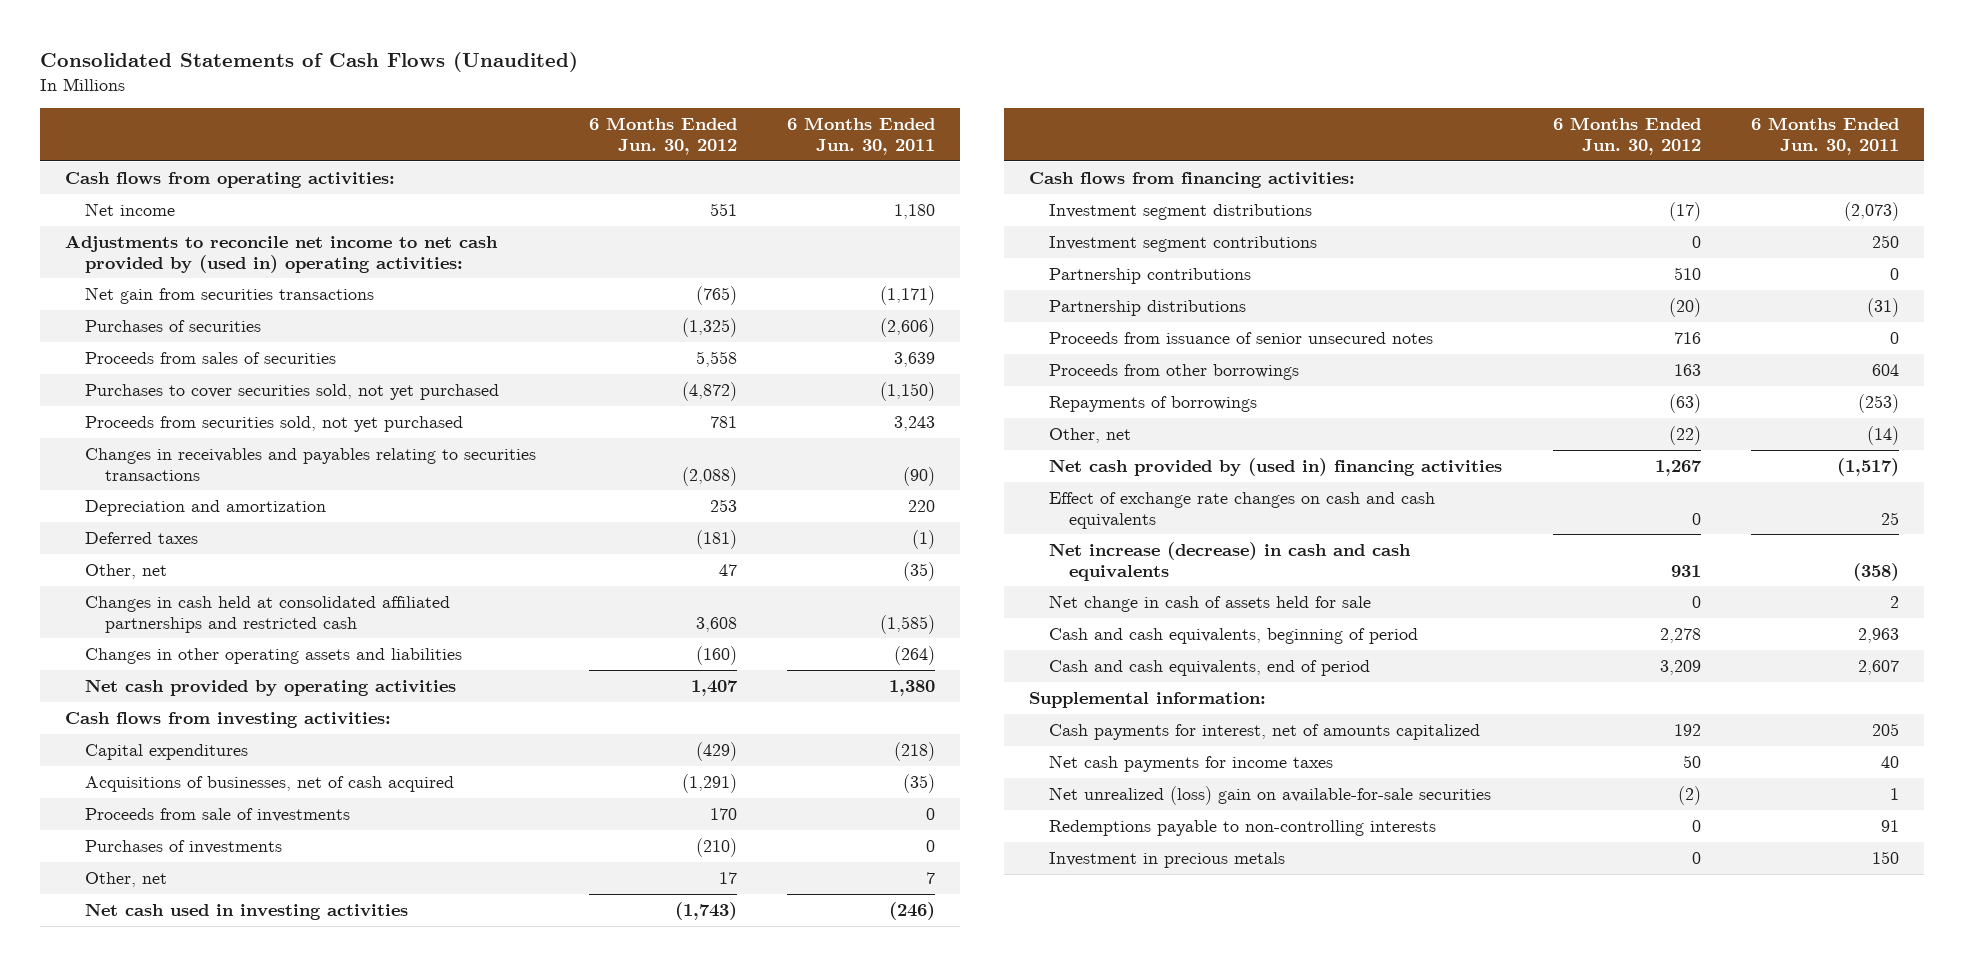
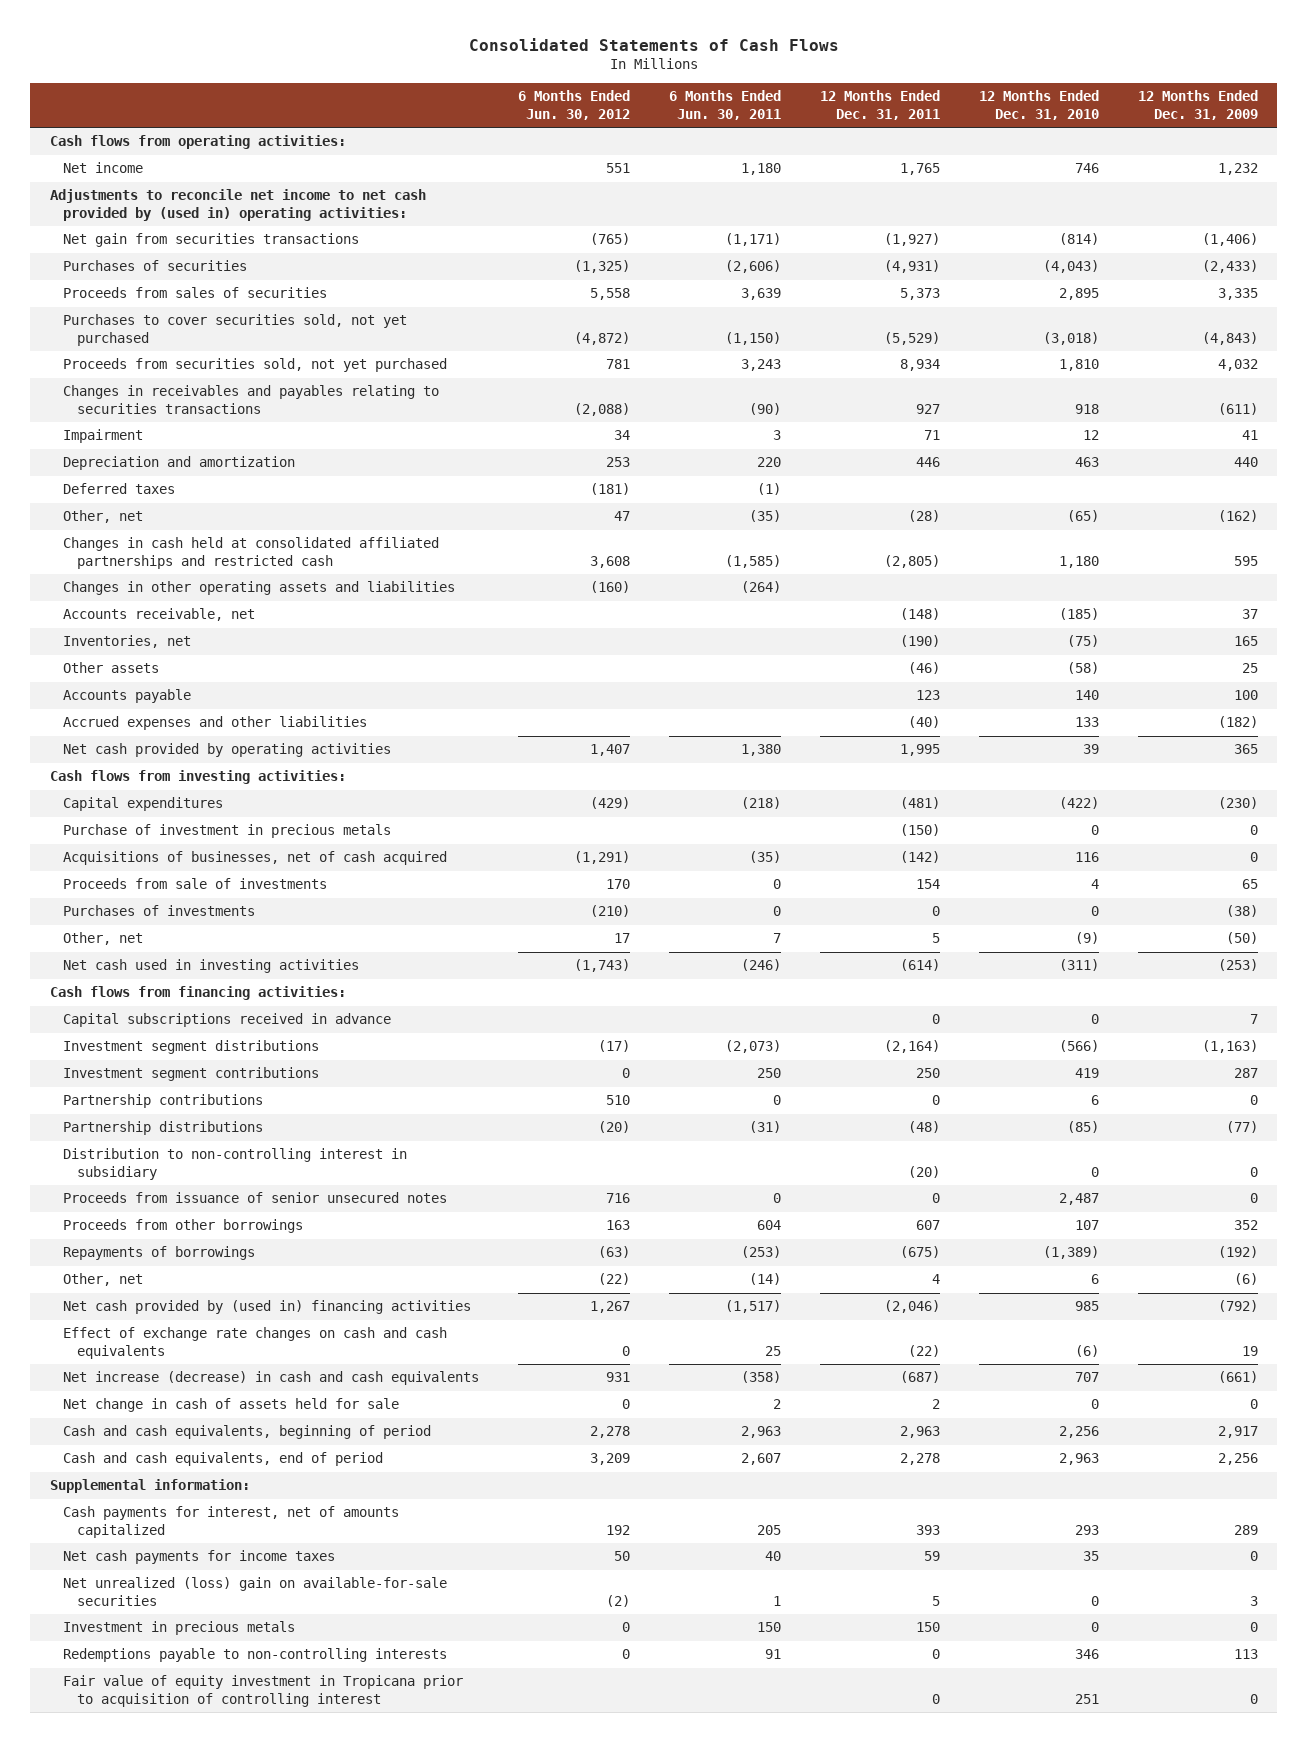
[40,52,579,73] Consolidated Statements of Cash Flows (Unaudited) -> [468,38,839,52] Consolidated Statements of Cash Flows
none -> [820,90,941,120] 12 Months Ended Dec. 31, 2011
none -> [979,90,1100,120] 12 Months Ended Dec. 31, 2010
none -> [1138,90,1259,120] 12 Months Ended Dec. 31, 2009
none -> [63,429,144,444] Impairment
none -> [63,608,256,622] Accounts receivable, net
none -> [63,635,192,649] Inventories, net
none -> [63,662,160,674] Other assets
none -> [63,689,192,704] Accounts payable
none -> [63,716,368,731] Accrued expenses and other liabilities
none -> [63,824,392,839] Purchase of investment in precious metals
none -> [63,1013,392,1028] Capital subscriptions received in advance
none -> [63,1148,408,1180] Distribution to non-controlling interest in subsidiary
[1048,819,1436,836] Redemptions payable to non-controlling interests -> [63,1648,448,1663] Redemptions payable to non-controlling interests
none -> [63,1675,464,1707] Fair value of equity investment in Tropicana prior to acquisition of controlling interest

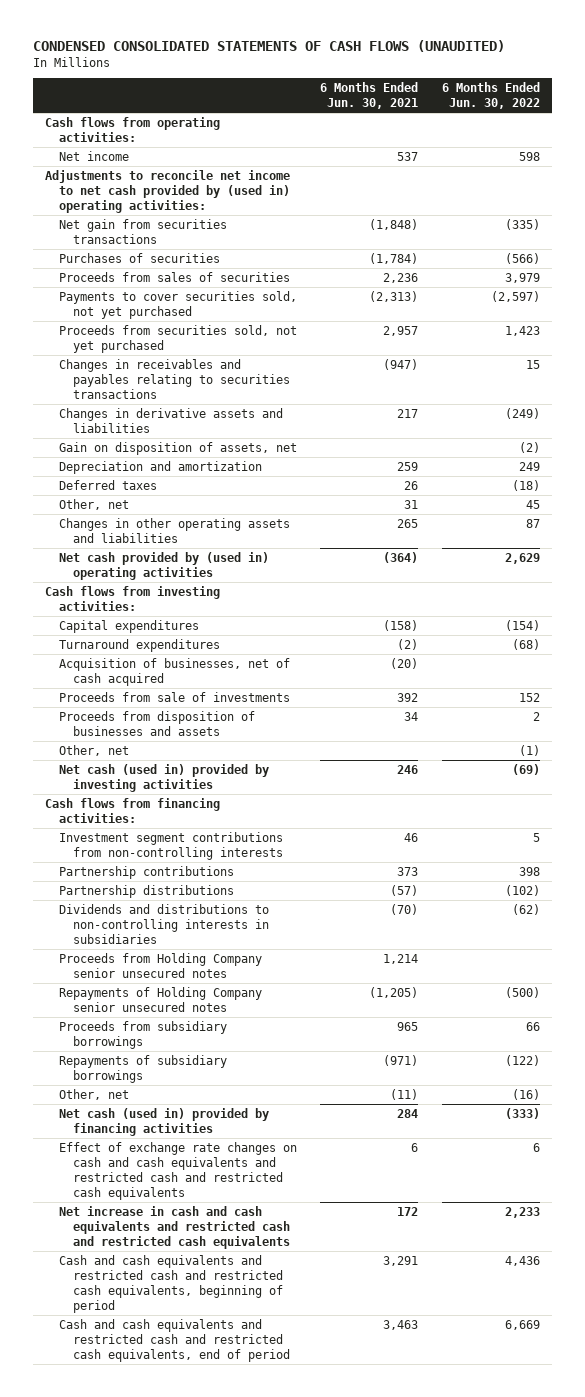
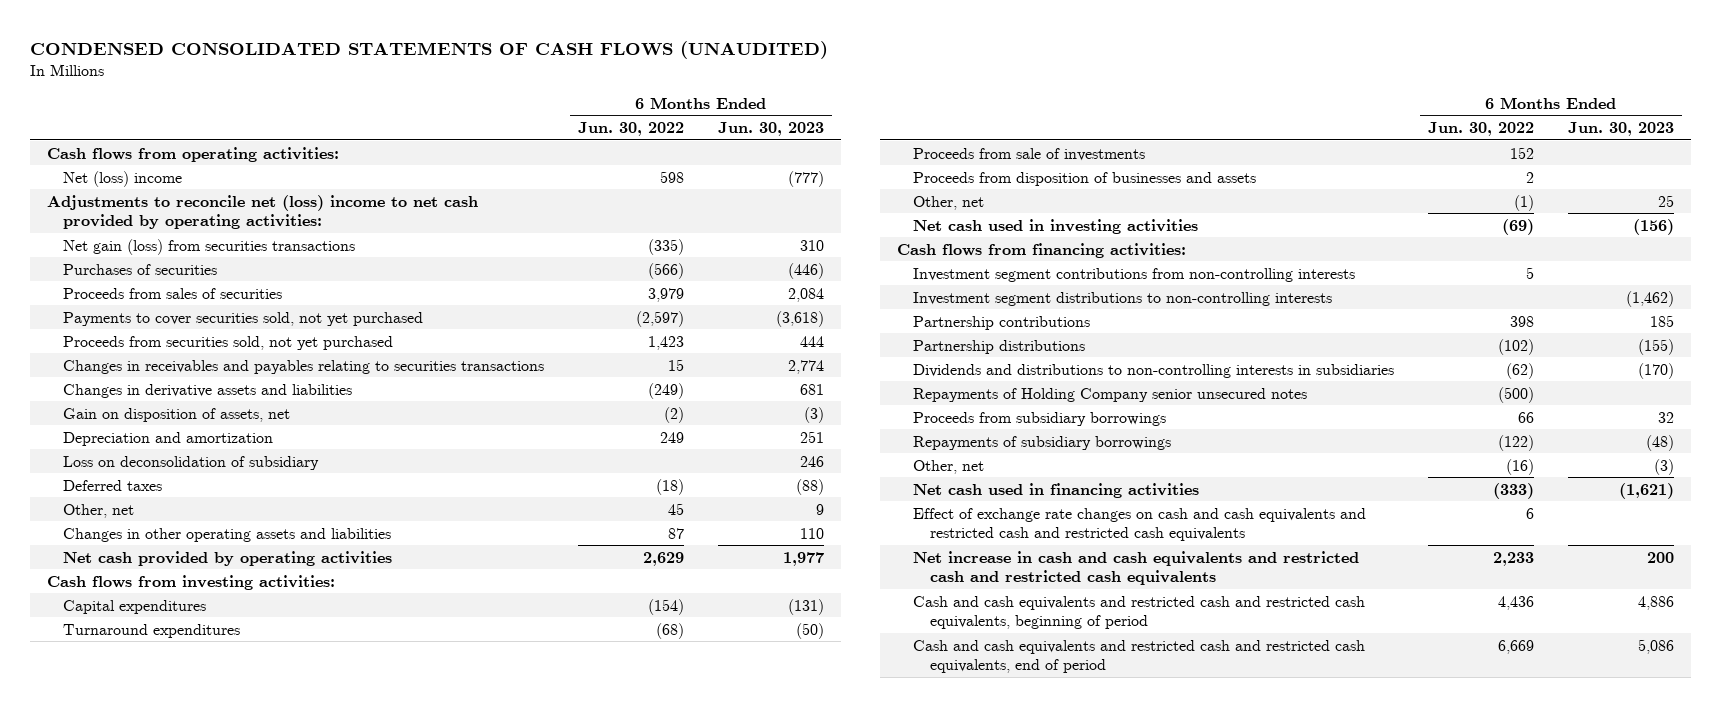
[320,82,419,110] 6 Months Ended Jun. 30, 2021 -> none
none -> [717,122,824,137] Jun. 30, 2023
[58,150,129,161] Net income -> [63,170,183,187] Net (loss) income
[44,169,290,213] Adjustments to reconcile net income to net cash provided by (used in) operating activities: -> [46,194,478,230] Adjustments to reconcile net (loss) income to net cash provided by operating activities:
[58,218,227,244] Net gain from securities transactions -> [63,238,356,255] Net gain (loss) from securities transactions
none -> [63,455,320,470] Loss on deconsolidation of subsidiary
[58,551,269,580] Net cash provided by (used in) operating activities -> [63,550,393,566] Net cash provided by operating activities
[58,657,290,686] Acquisition of businesses, net of cash acquired -> none
[58,763,269,792] Net cash (used in) provided by investing activities -> [913,218,1199,234] Net cash used in investing activities
none -> [913,291,1333,306] Investment segment distributions to non-controlling interests
[58,952,262,978] Proceeds from Holding Company senior unsecured notes -> none
[58,1107,269,1136] Net cash (used in) provided by financing activities -> [913,482,1200,498] Net cash used in financing activities

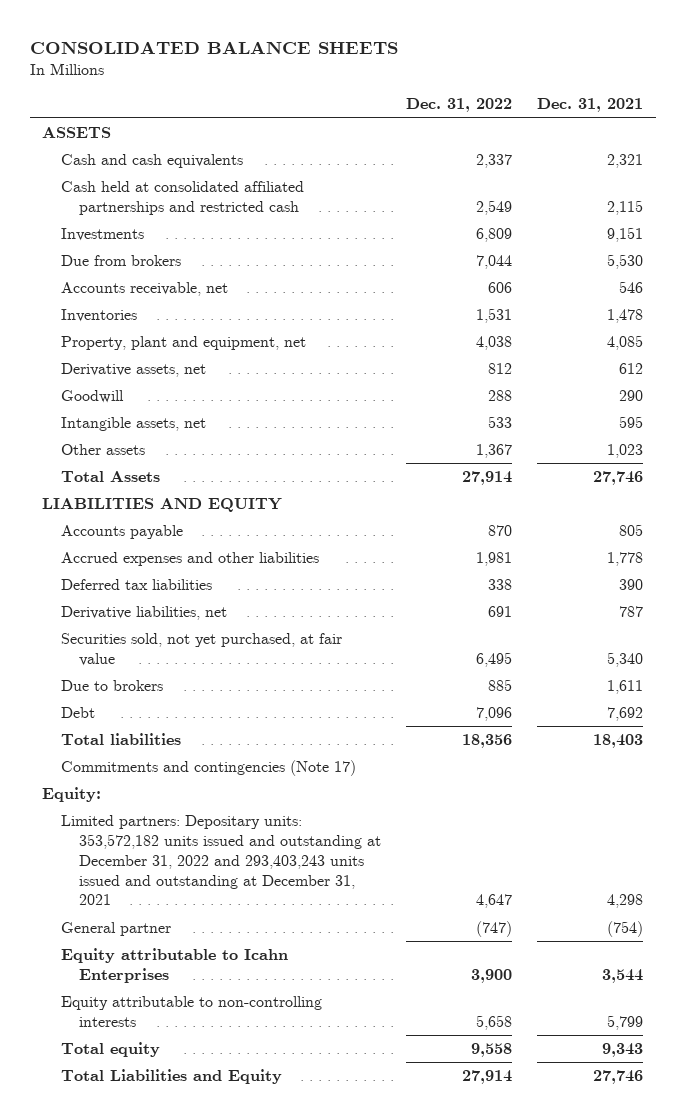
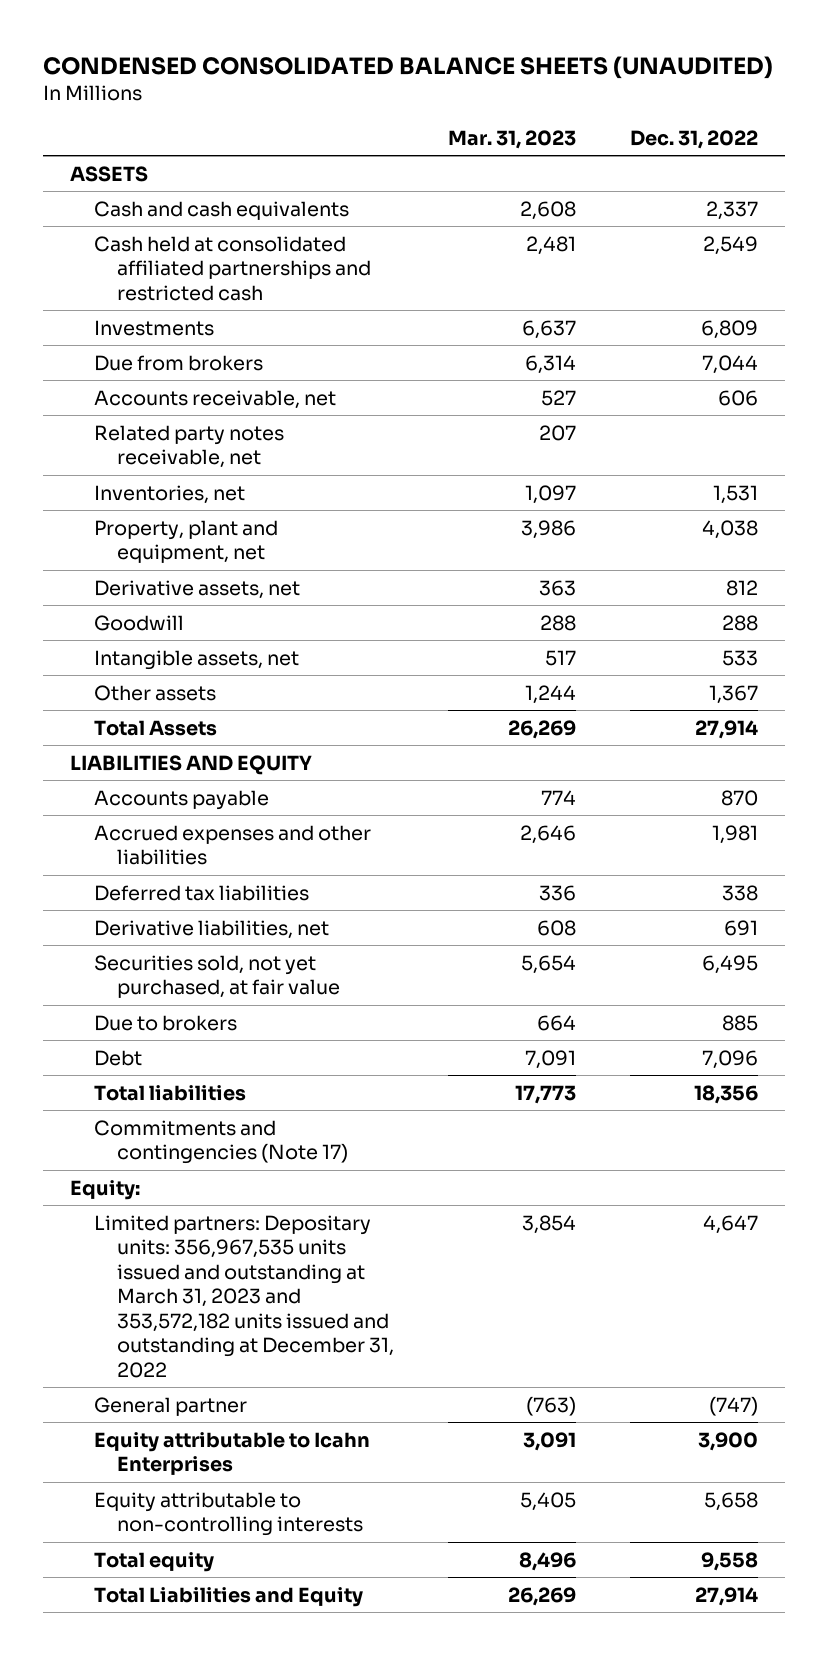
[29,40,398,54] CONSOLIDATED BALANCE SHEETS -> [43,55,774,79] CONDENSED CONSOLIDATED BALANCE SHEETS (UNAUDITED)
[537,98,644,113] Dec. 31, 2021 -> none
none -> [448,129,577,149] Mar. 31, 2023
none -> [93,424,284,469] Related party notes receivable, net
[60,308,137,322] Inventories -> [93,484,245,504] Inventories, net
[60,814,382,906] Limited partners: Depositary units: 353,572,182 units issued and outstanding at December 31, 2022 and 293,403,243 units issued and outstanding at December 31, 2021 -> [93,1214,395,1378] Limited partners: Depositary units: 356,967,535 units issued and outstanding at March 31, 2023 and 353,572,182 units issued and outstanding at December 31, 2022

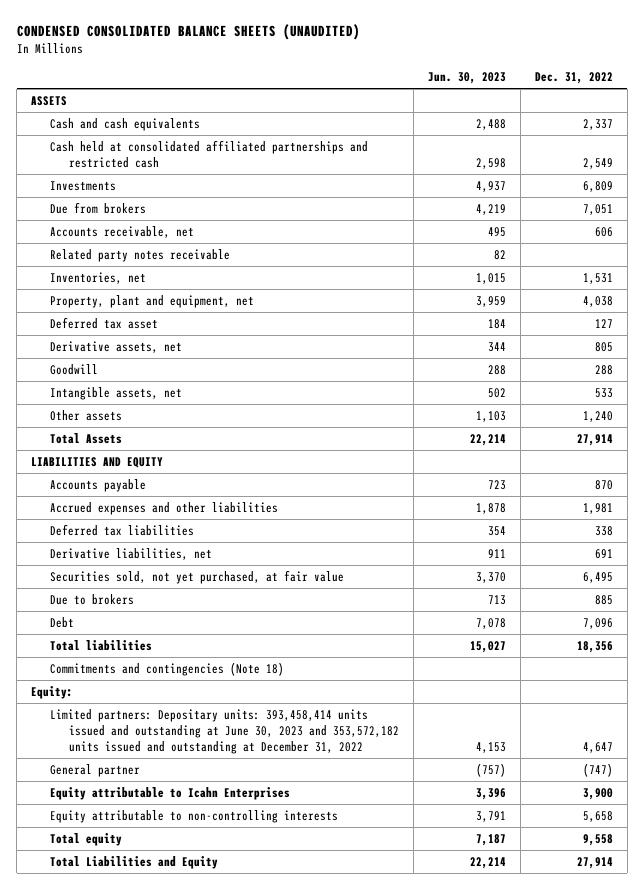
[448,129,577,149] Mar. 31, 2023 -> none
none -> [427,72,506,85] Jun. 30, 2023
[702,354,759,374] 7,044 -> [582,203,613,215] 7,051
[93,424,284,469] Related party notes receivable, net -> [49,248,230,262] Related party notes receivable
none -> [49,316,158,329] Deferred tax asset
[726,579,759,596] 812 -> [594,341,613,352] 805
[709,684,759,704] 1,367 -> [582,410,613,422] 1,240
[93,1119,349,1165] Commitments and contingencies (Note 17) -> [49,661,284,676] Commitments and contingencies (Note 18)
[93,1214,395,1378] Limited partners: Depositary units: 356,967,535 units issued and outstanding at March 31, 2023 and 353,572,182 units issued and outstanding at December 31, 2022 -> [49,708,399,755] Limited partners: Depositary units: 393,458,414 units issued and outstanding at June 30, 2023 and 353,572,182 units issued and outstanding at December 31, 2022

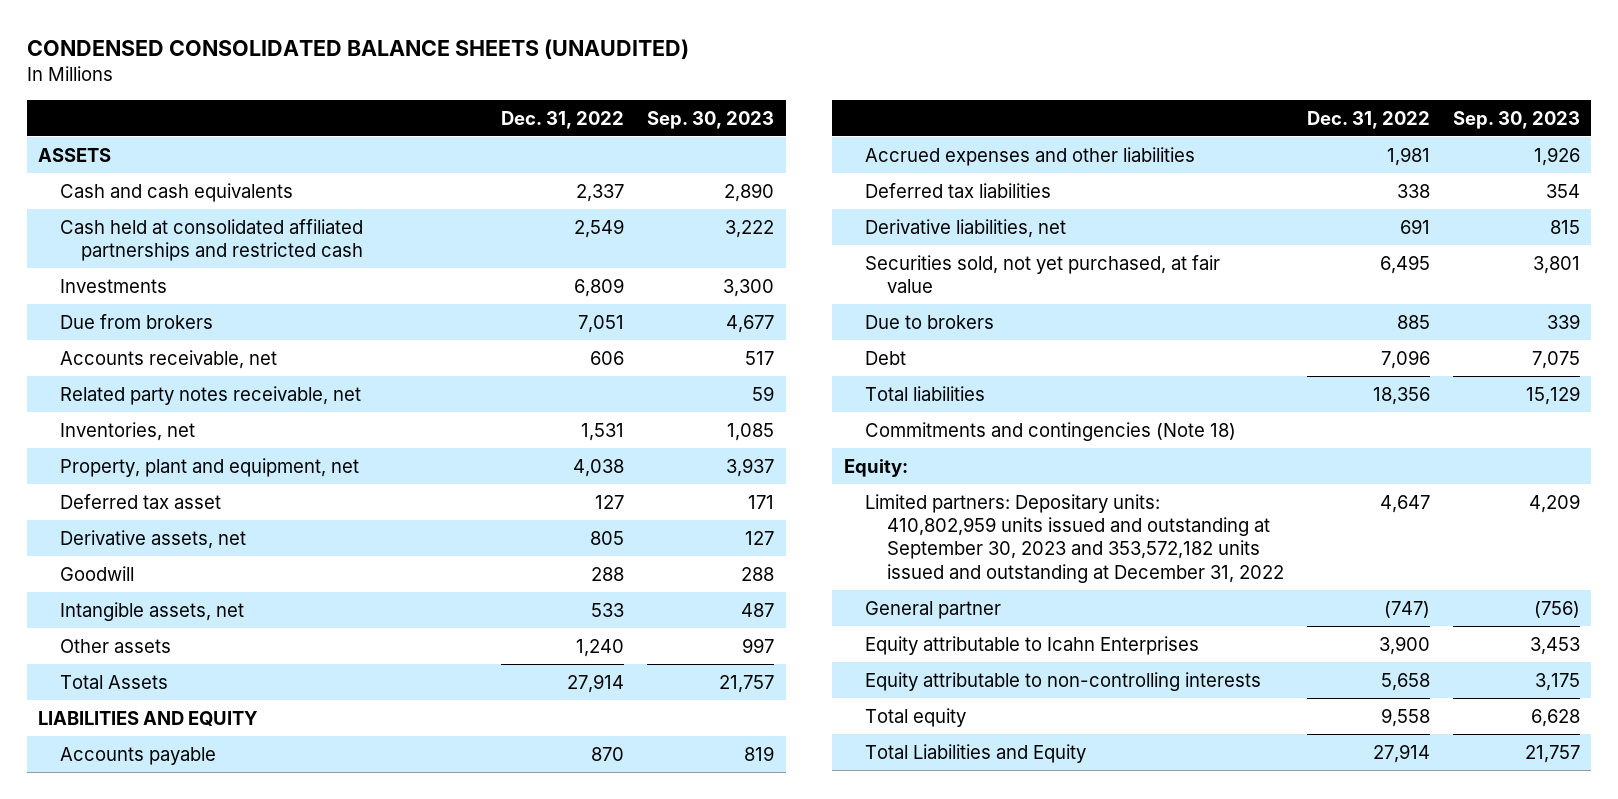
[427,72,506,85] Jun. 30, 2023 -> none
none -> [647,110,775,129] Sep. 30, 2023
[49,248,230,262] Related party notes receivable -> [59,385,361,405] Related party notes receivable, net
[49,708,399,755] Limited partners: Depositary units: 393,458,414 units issued and outstanding at June 30, 2023 and 353,572,182 units issued and outstanding at December 31, 2022 -> [865,493,1284,583] Limited partners: Depositary units: 410,802,959 units issued and outstanding at September 30, 2023 and 353,572,182 units issued and outstanding at December 31, 2022

